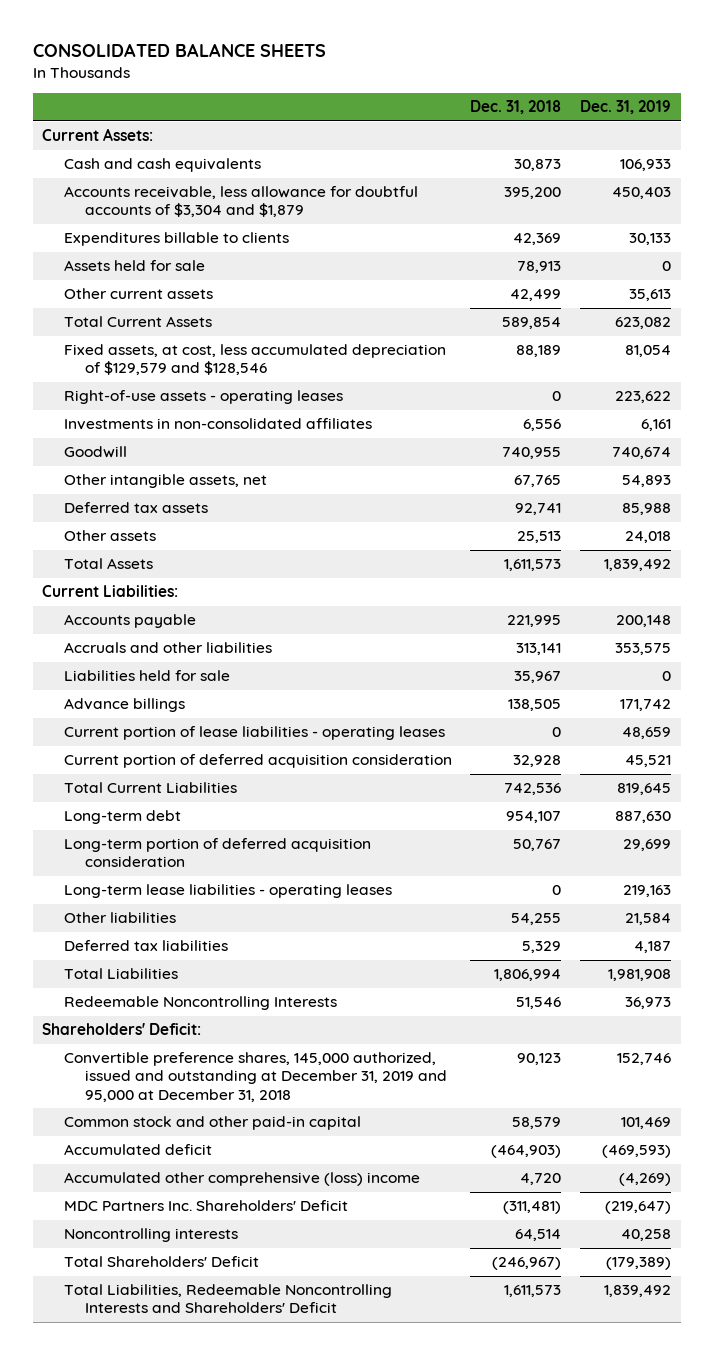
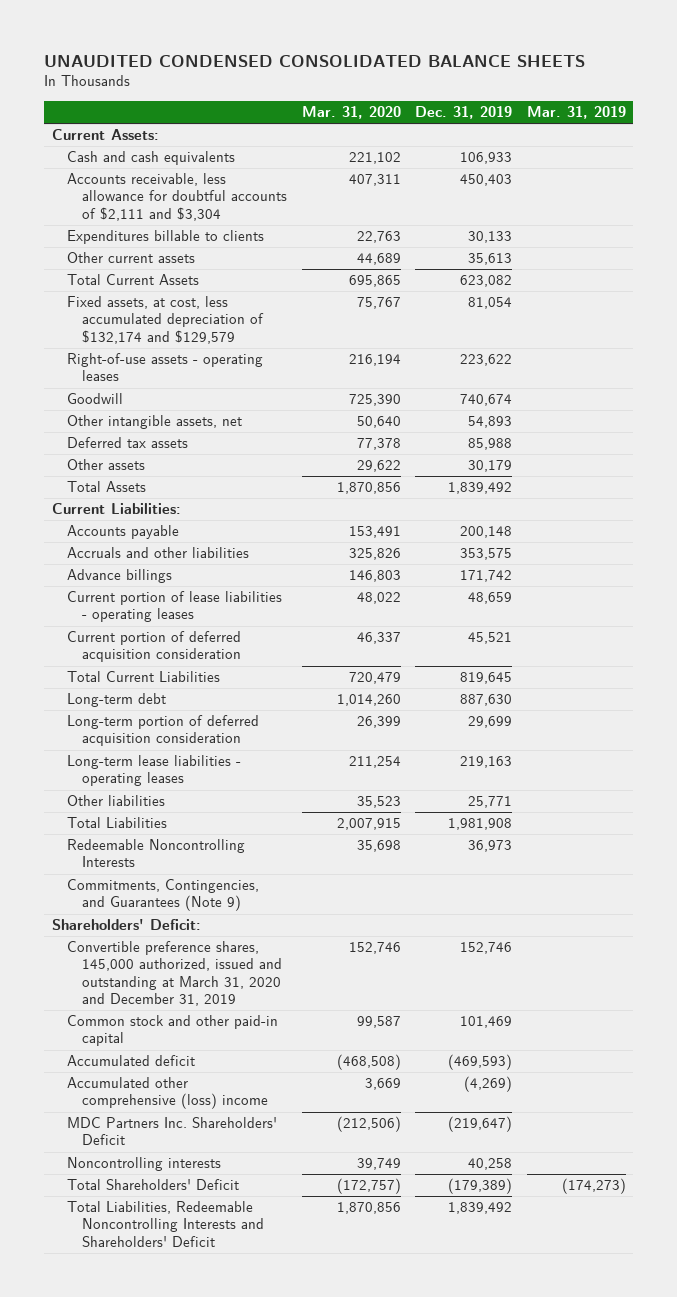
[32,42,326,57] CONSOLIDATED BALANCE SHEETS -> [44,54,586,67] UNAUDITED CONDENSED CONSOLIDATED BALANCE SHEETS
[470,100,562,115] Dec. 31, 2018 -> none
none -> [301,106,401,120] Mar. 31, 2020
none -> [526,106,626,120] Mar. 31, 2019
[63,186,418,218] Accounts receivable, less allowance for doubtful accounts of $3,304 and $1,879 -> [66,173,288,221] Accounts receivable, less allowance for doubtful accounts of $2,111 and $3,304
[63,260,205,272] Assets held for sale -> none
[63,344,446,376] Fixed assets, at cost, less accumulated depreciation of $129,579 and $128,546 -> [66,296,265,344] Fixed assets, at cost, less accumulated depreciation of $132,174 and $129,579
[63,418,372,431] Investments in non-consolidated affiliates -> none
[625,531,672,544] 24,018 -> [468,460,513,473] 30,179
[63,670,230,682] Liabilities held for sale -> none
[63,940,228,952] Deferred tax liabilities -> none
[625,913,672,926] 21,584 -> [468,796,513,809] 25,771
none -> [66,879,259,912] Commitments, Contingencies, and Guarantees (Note 9)
[63,1052,447,1102] Convertible preference shares, 145,000 authorized, issued and outstanding at December 31, 2019 and 95,000 at December 31, 2018 -> [66,941,283,1006] Convertible preference shares, 145,000 authorized, issued and outstanding at March 31, 2020 and December 31, 2019

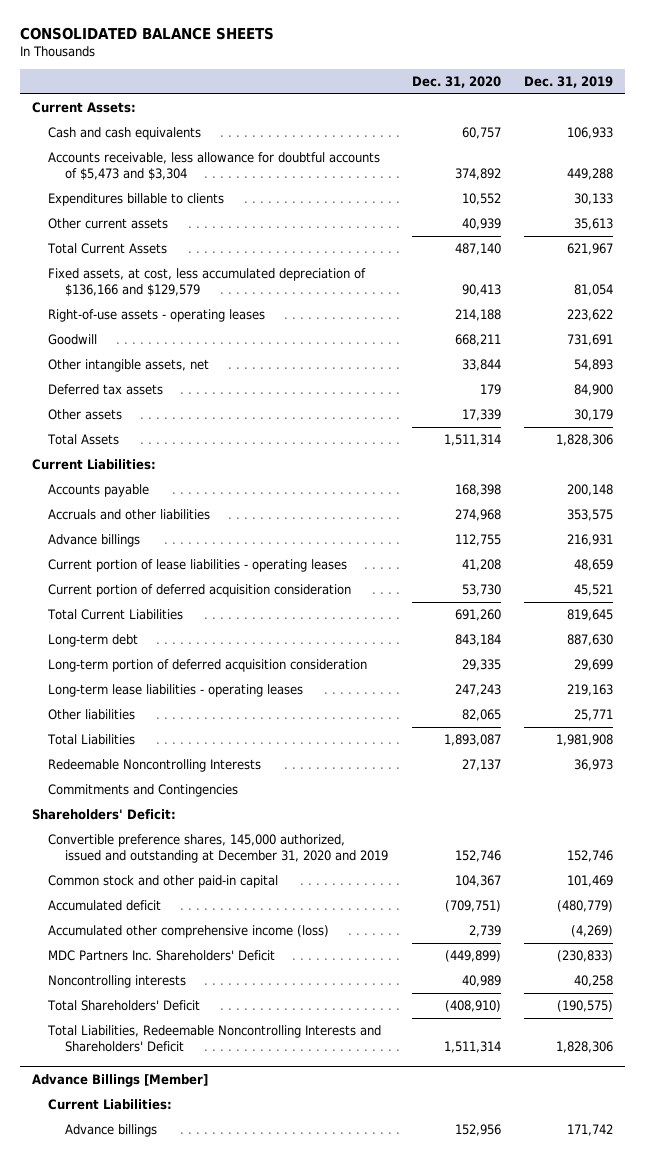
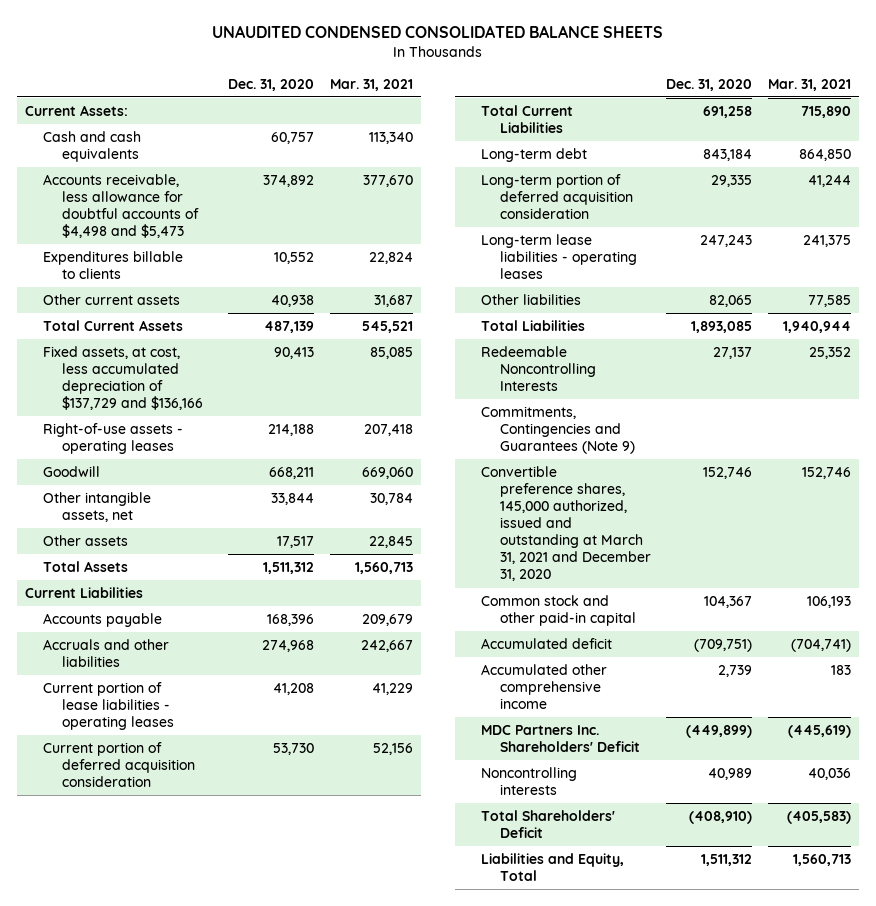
[19,27,274,41] CONSOLIDATED BALANCE SHEETS -> [211,25,663,39] UNAUDITED CONDENSED CONSOLIDATED BALANCE SHEETS
[524,75,614,88] Dec. 31, 2019 -> none
none -> [329,78,413,91] Mar. 31, 2021
[48,151,381,180] Accounts receivable, less allowance for doubtful accounts of $5,473 and $3,304 -> [43,173,200,239] Accounts receivable, less allowance for doubtful accounts of $4,498 and $5,473
[461,217,501,230] 40,939 -> [271,294,315,307] 40,938
[454,242,501,255] 487,140 -> [264,320,315,333] 487,139
[48,267,367,296] Fixed assets, at cost, less accumulated depreciation of $136,166 and $129,579 -> [43,345,204,411] Fixed assets, at cost, less accumulated depreciation of $137,729 and $136,166
[48,383,164,395] Deferred tax assets -> none
[461,408,501,421] 17,339 -> [277,535,315,548] 17,517
[443,433,501,446] 1,511,314 -> [263,561,315,574] 1,511,312
[31,458,156,470] Current Liabilities: -> [24,586,143,598] Current Liabilities
[454,483,501,496] 168,398 -> [267,613,315,626] 168,396
[48,533,141,547] Advance billings -> none
[454,608,501,621] 691,260 -> [703,105,753,118] 691,258
[443,733,501,746] 1,893,087 -> [691,320,753,333] 1,893,085
[31,808,176,820] Shareholders' Deficit: -> none
[48,783,239,797] Commitments and Contingencies -> [481,405,636,455] Commitments, Contingencies and Guarantees (Note 9)
[48,833,389,863] Convertible preference shares, 145,000 authorized, issued and outstanding at December 31, 2020 and 2019 -> [481,465,652,582] Convertible preference shares, 145,000 authorized, issued and outstanding at March 31, 2021 and December 31, 2020
[48,924,330,938] Accumulated other comprehensive income (loss) -> [481,663,608,710] Accumulated other comprehensive income
[31,1073,208,1087] Advance Billings [Member] -> none
[48,1098,173,1110] Current Liabilities: -> none
[65,1123,158,1137] Advance billings -> none
[47,1024,382,1052] Total Liabilities, Redeemable Noncontrolling Interests and Shareholders' Deficit -> [481,852,625,882] Liabilities and Equity, Total
[443,1040,501,1053] 1,511,314 -> [701,853,753,866] 1,511,312

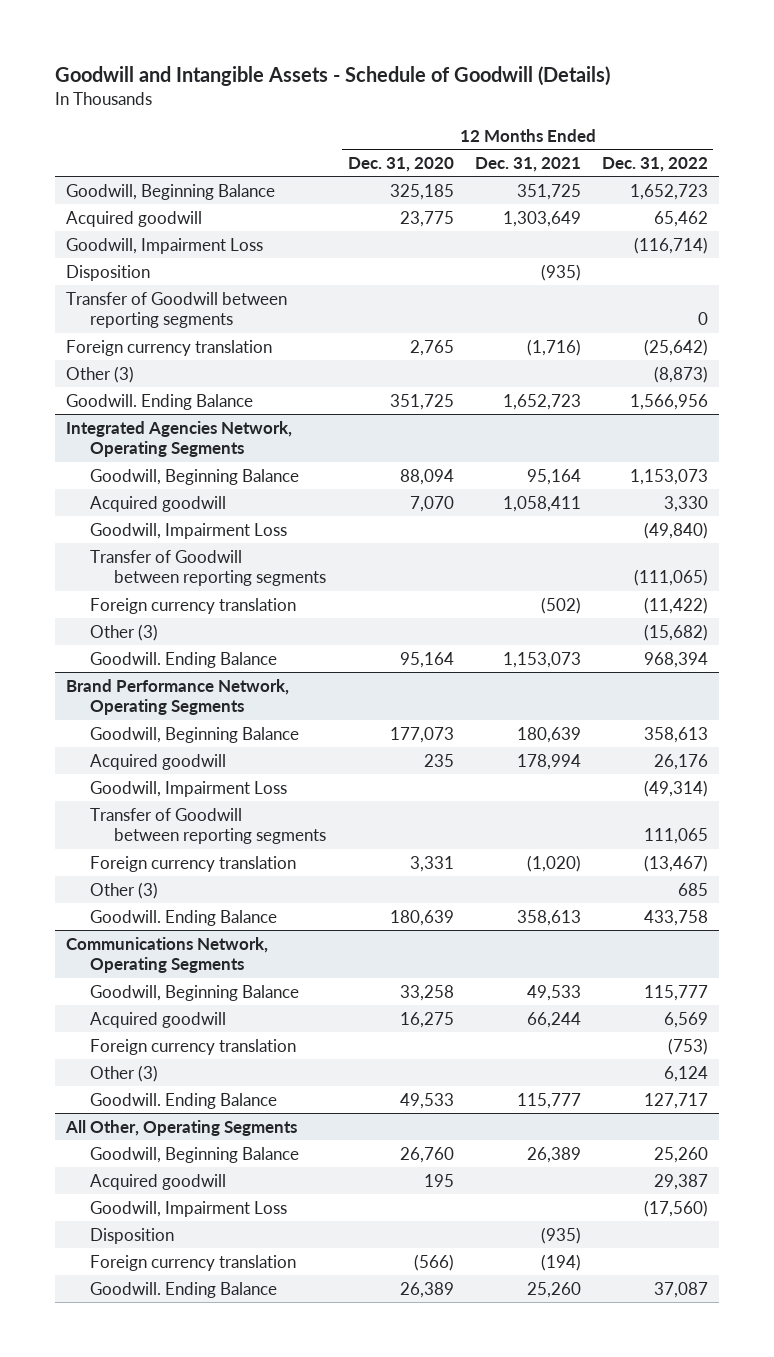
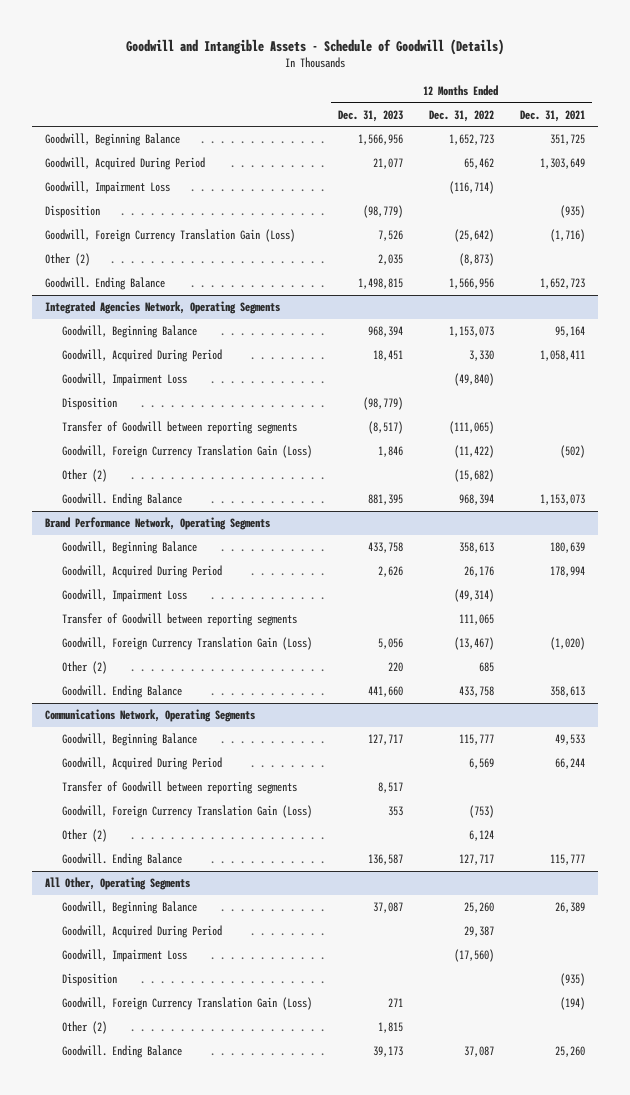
[347,156,454,172] Dec. 31, 2020 -> none
none -> [337,109,403,122] Dec. 31, 2023
[66,210,203,227] Acquired goodwill -> [45,156,206,170] Goodwill, Acquired During Period
[66,291,288,329] Transfer of Goodwill between reporting segments -> none
[66,339,273,356] Foreign currency translation -> [45,228,296,242] Goodwill, Foreign Currency Translation Gain (Loss)
[66,365,135,383] Other (3) -> [45,252,91,266] Other (2)
[90,495,227,512] Acquired goodwill -> [61,348,222,362] Goodwill, Acquired During Period
none -> [61,396,117,410] Disposition
[90,597,297,614] Foreign currency translation -> [61,444,312,458] Goodwill, Foreign Currency Translation Gain (Loss)
[90,623,159,641] Other (3) -> [61,468,107,482] Other (2)
[90,753,227,770] Acquired goodwill -> [61,564,222,578] Goodwill, Acquired During Period
[90,855,297,872] Foreign currency translation -> [61,636,312,650] Goodwill, Foreign Currency Translation Gain (Loss)
[90,881,159,899] Other (3) -> [61,660,107,674] Other (2)
[90,1011,227,1028] Acquired goodwill -> [61,756,222,770] Goodwill, Acquired During Period
none -> [61,780,297,794] Transfer of Goodwill between reporting segments
[90,1038,297,1055] Foreign currency translation -> [61,804,312,818] Goodwill, Foreign Currency Translation Gain (Loss)
[90,1064,159,1082] Other (3) -> [61,828,107,842] Other (2)
[90,1173,227,1190] Acquired goodwill -> [61,924,222,938] Goodwill, Acquired During Period
[90,1254,297,1271] Foreign currency translation -> [61,996,312,1010] Goodwill, Foreign Currency Translation Gain (Loss)
none -> [61,1020,107,1034] Other (2)

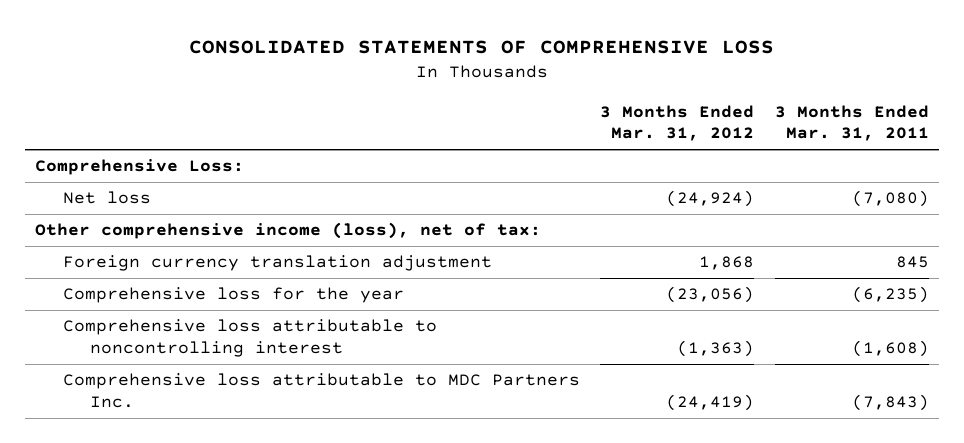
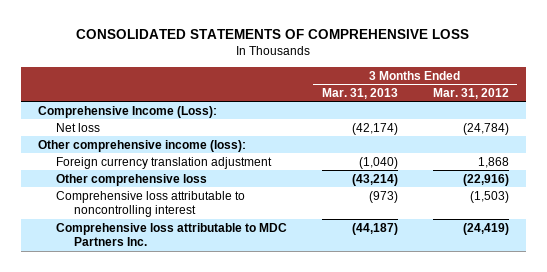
[774,104,929,142] 3 Months Ended Mar. 31, 2011 -> none
none -> [321,87,398,99] Mar. 31, 2013
[34,159,244,176] Comprehensive Loss: -> [38,105,218,118] Comprehensive Income (Loss):
[666,190,755,208] (24,924) -> [462,122,509,135] (24,784)
[34,222,541,240] Other comprehensive income (loss), net of tax: -> [38,139,247,152] Other comprehensive income (loss):
[62,287,404,304] Comprehensive loss for the year -> [55,173,207,186] Other comprehensive loss
[666,286,755,304] (23,056) -> [462,173,509,186] (22,916)
[677,339,755,357] (1,363) -> [469,190,509,203] (1,503)

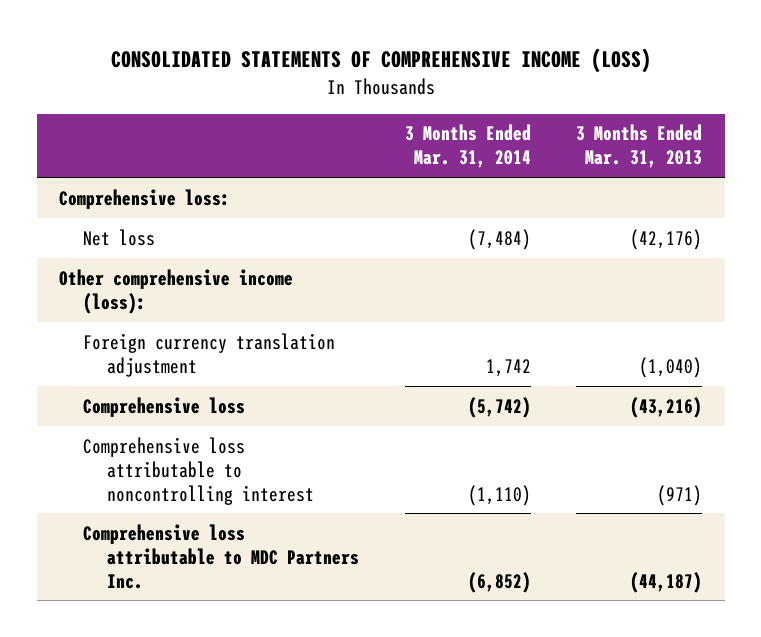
[76,29,470,40] CONSOLIDATED STATEMENTS OF COMPREHENSIVE LOSS -> [110,48,651,74] CONSOLIDATED STATEMENTS OF COMPREHENSIVE INCOME (LOSS)
[432,87,509,99] Mar. 31, 2012 -> none
none -> [404,124,531,169] 3 Months Ended Mar. 31, 2014
[38,105,218,118] Comprehensive Income (Loss): -> [59,188,231,209] Comprehensive loss:
[351,122,398,135] (42,174) -> [629,228,702,250] (42,176)
[55,173,207,186] Other comprehensive loss -> [83,396,246,417] Comprehensive loss
[351,173,398,186] (43,214) -> [629,396,702,418] (43,216)
[368,190,398,203] (973) -> [656,484,702,506] (971)

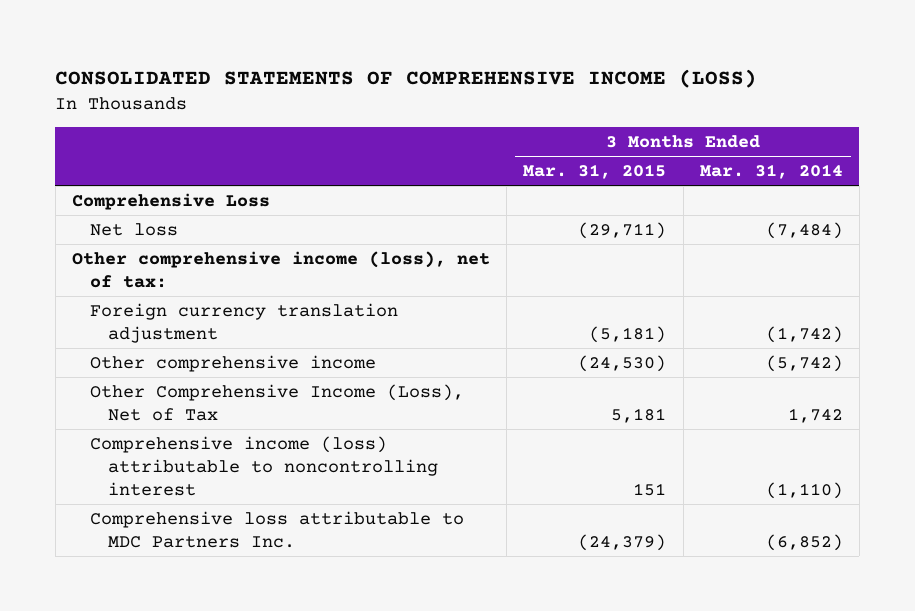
[575,124,702,169] 3 Months Ended Mar. 31, 2013 -> none
none -> [523,164,667,180] Mar. 31, 2015
[59,188,231,209] Comprehensive loss: -> [72,192,271,210] Comprehensive Loss
[59,268,294,314] Other comprehensive income (loss): -> [72,250,491,289] Other comprehensive income (loss), net of tax:
[485,358,531,377] 1,742 -> [765,326,843,344] (1,742)
[83,396,246,417] Comprehensive loss -> [89,354,376,372] Other comprehensive income
none -> [89,383,464,422] Other Comprehensive Income (Loss), Net of Tax
[83,436,315,505] Comprehensive loss attributable to noncontrolling interest -> [89,435,438,497] Comprehensive income (loss) attributable to noncontrolling interest

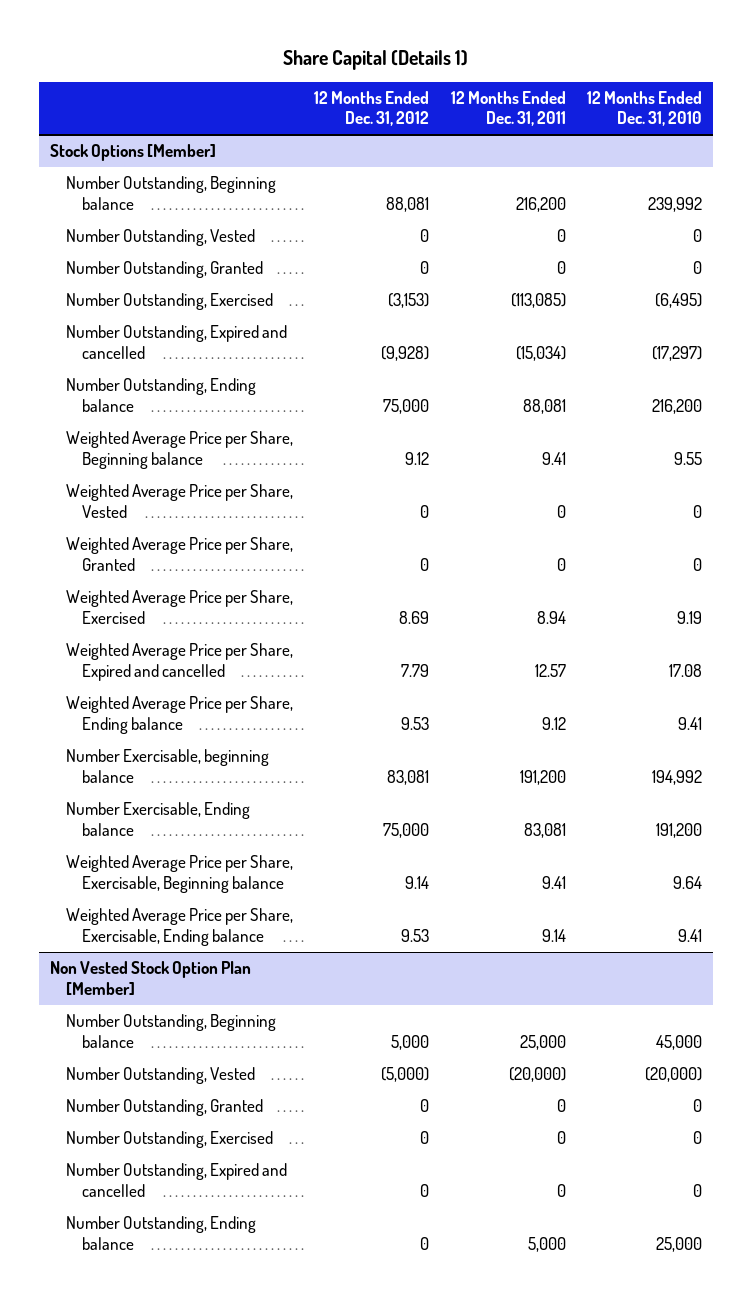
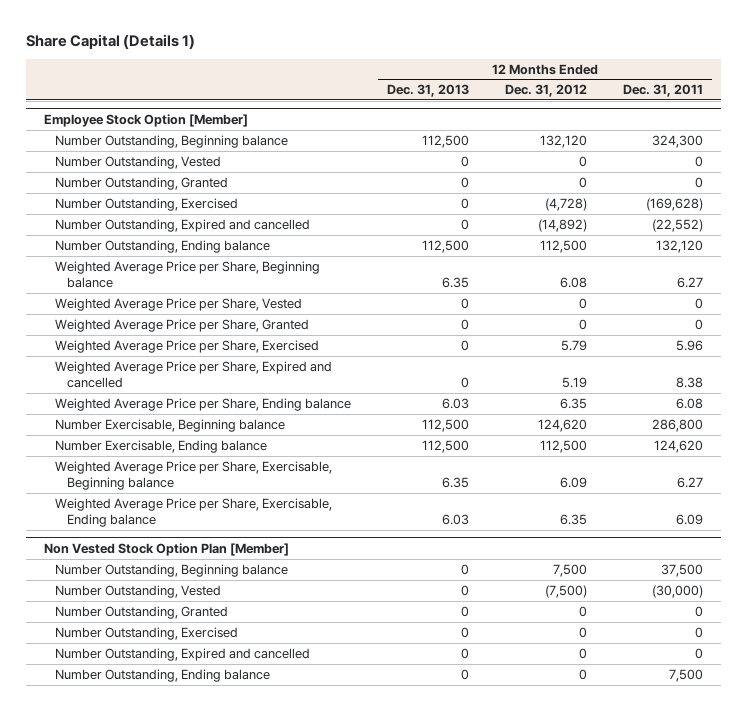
[587,90,703,127] 12 Months Ended Dec. 31, 2010 -> none
none -> [387,84,470,98] Dec. 31, 2013
[49,144,216,162] Stock Options [Member] -> [43,113,248,127] Employee Stock Option [Member]
[386,196,430,212] 88,081 -> [540,134,588,148] 132,120
[515,196,566,212] 216,200 -> [652,134,704,148] 324,300
[388,293,430,309] (3,153) -> [545,197,588,211] (4,728)
[510,293,566,309] (113,085) -> [646,197,704,211] (169,628)
[381,345,430,361] (9,928) -> [538,218,588,232] (14,892)
[515,345,566,361] (15,034) -> [652,218,704,232] (22,552)
[383,398,430,414] 75,000 -> [540,239,588,253] 112,500
[522,398,566,414] 88,081 -> [656,239,704,253] 132,120
[405,451,430,465] 9.12 -> [560,276,588,288] 6.08
[541,451,566,465] 9.41 -> [677,276,704,288] 6.27
[399,610,430,624] 8.69 -> [561,339,588,351] 5.79
[536,610,566,624] 8.94 -> [676,339,704,351] 5.96
[401,663,430,677] 7.79 -> [562,376,588,388] 5.19
[534,663,566,677] 12.57 -> [676,376,704,388] 8.38
[401,716,430,730] 9.53 -> [560,397,588,409] 6.35
[541,716,566,730] 9.12 -> [676,397,704,409] 6.08
[65,749,269,783] Number Exercisable, beginning balance -> [55,418,286,432] Number Exercisable, Beginning balance
[387,769,430,785] 83,081 -> [538,418,588,432] 124,620
[519,769,566,785] 191,200 -> [652,418,704,432] 286,800
[383,822,430,838] 75,000 -> [540,439,588,453] 112,500
[523,822,566,838] 83,081 -> [654,439,704,453] 124,620
[405,875,430,889] 9.14 -> [560,476,588,488] 6.09
[541,875,566,889] 9.41 -> [677,476,704,488] 6.27
[401,928,430,942] 9.53 -> [560,513,588,525] 6.35
[541,928,566,942] 9.14 -> [676,513,704,525] 6.09
[391,1034,430,1050] 5,000 -> [553,563,588,577] 7,500
[519,1034,566,1050] 25,000 -> [661,563,704,577] 37,500
[381,1067,430,1083] (5,000) -> [545,584,588,598] (7,500)
[508,1067,566,1083] (20,000) -> [652,584,704,598] (30,000)
[527,1236,566,1252] 5,000 -> [669,668,704,682] 7,500

